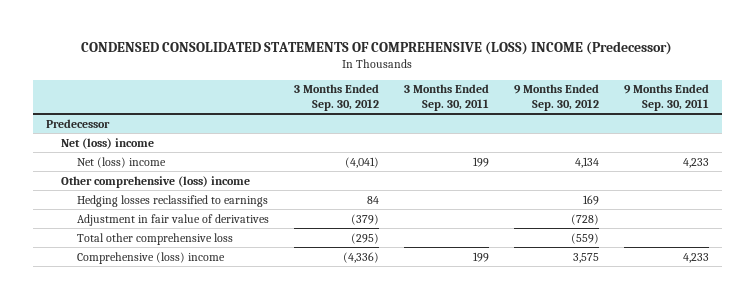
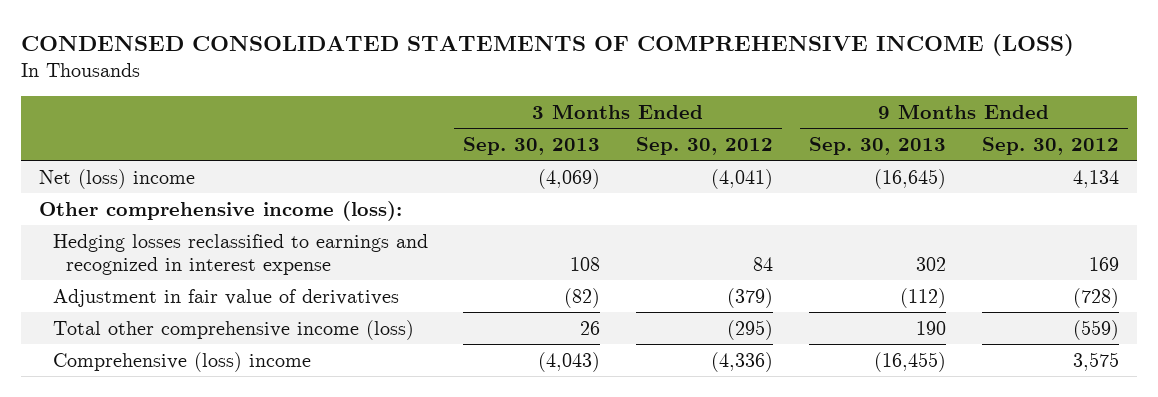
[81,40,673,55] CONDENSED CONSOLIDATED STATEMENTS OF COMPREHENSIVE (LOSS) INCOME (Predecessor) -> [21,34,1075,57] CONDENSED CONSOLIDATED STATEMENTS OF COMPREHENSIVE INCOME (LOSS)
[404,84,490,112] 3 Months Ended Sep. 30, 2011 -> none
[624,84,710,112] 9 Months Ended Sep. 30, 2011 -> none
none -> [463,137,601,156] Sep. 30, 2013
none -> [808,137,946,156] Sep. 30, 2013
[45,118,110,128] Predecessor -> none
[61,137,155,149] Net (loss) income -> none
[61,175,251,188] Other comprehensive (loss) income -> [38,200,402,221] Other comprehensive income (loss):
[77,194,269,207] Hedging losses reclassified to earnings -> [52,233,428,276] Hedging losses reclassified to earnings and recognized in interest expense
[77,232,234,245] Total other comprehensive loss -> [52,319,414,340] Total other comprehensive income (loss)

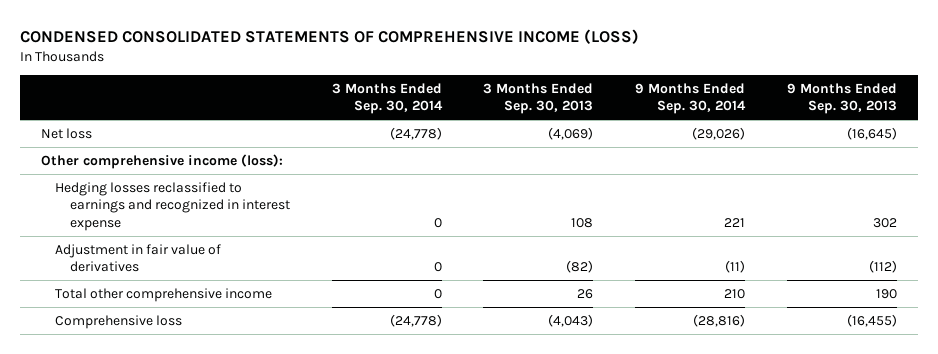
[636,137,774,156] Sep. 30, 2012 -> none
[981,137,1119,156] Sep. 30, 2012 -> none
none -> [331,82,443,115] 3 Months Ended Sep. 30, 2014
none -> [635,82,747,115] 9 Months Ended Sep. 30, 2014
[38,168,195,189] Net (loss) income -> [40,127,92,139] Net loss
[52,319,414,340] Total other comprehensive income (loss) -> [55,287,273,302] Total other comprehensive income
[52,351,311,372] Comprehensive (loss) income -> [55,314,183,329] Comprehensive loss

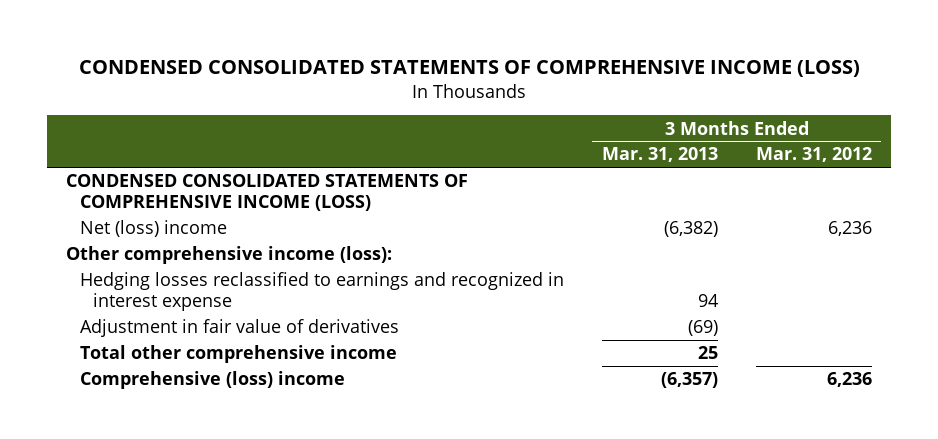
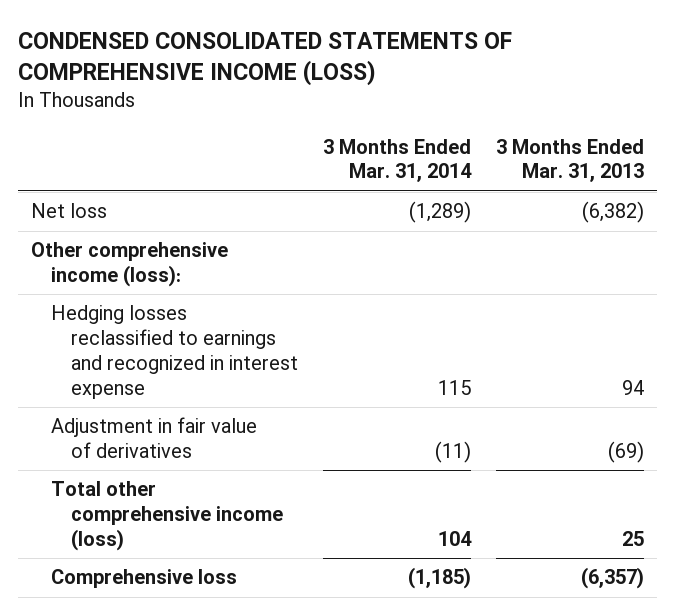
[755,147,872,163] Mar. 31, 2012 -> none
none -> [323,138,473,183] 3 Months Ended Mar. 31, 2014
[66,174,469,212] CONDENSED CONSOLIDATED STATEMENTS OF COMPREHENSIVE INCOME (LOSS) -> none
[79,220,227,238] Net (loss) income -> [30,203,107,219] Net loss
[79,345,397,364] Total other comprehensive income -> [51,481,284,551] Total other comprehensive income (loss)
[79,371,345,390] Comprehensive (loss) income -> [51,569,238,589] Comprehensive loss

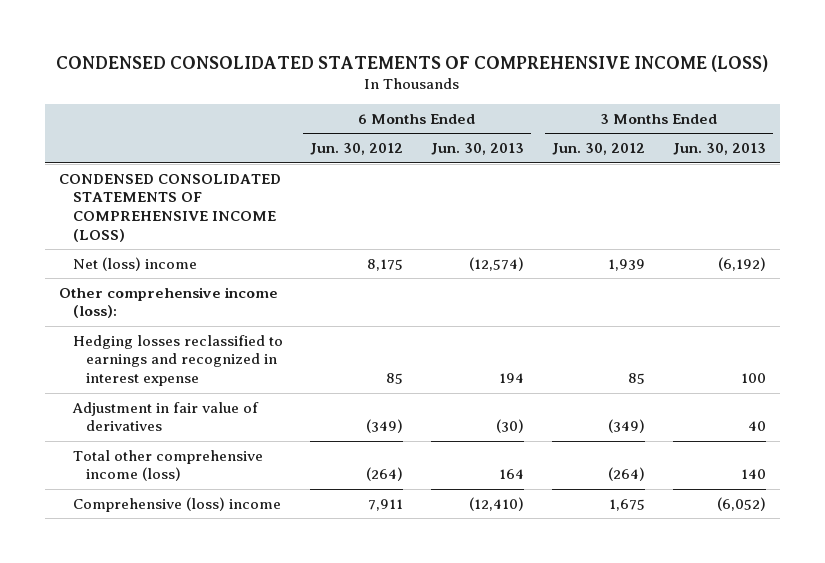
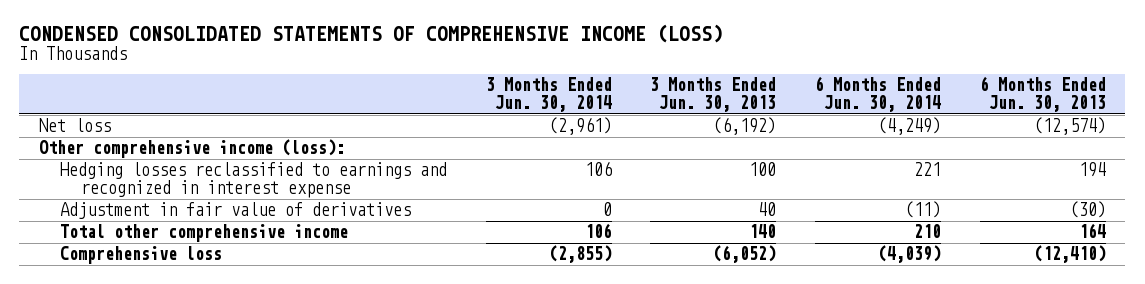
[310,143,404,156] Jun. 30, 2012 -> none
[551,143,645,156] Jun. 30, 2012 -> none
none -> [485,77,612,113] 3 Months Ended Jun. 30, 2014
none -> [815,76,942,113] 6 Months Ended Jun. 30, 2014
[59,173,282,242] CONDENSED CONSOLIDATED STATEMENTS OF COMPREHENSIVE INCOME (LOSS) -> none
[72,256,197,271] Net (loss) income -> [38,118,111,133] Net loss
[72,449,263,482] Total other comprehensive income (loss) -> [59,224,348,243] Total other comprehensive income
[72,496,281,512] Comprehensive (loss) income -> [59,246,222,265] Comprehensive loss

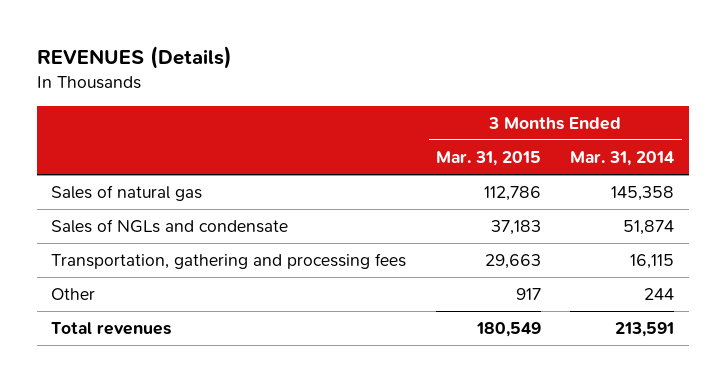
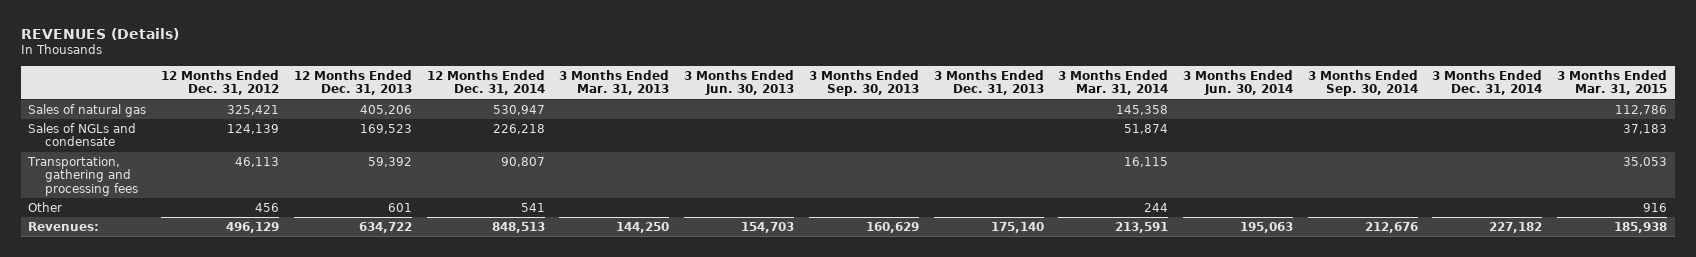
none -> [161,69,280,96] 12 Months Ended Dec. 31, 2012
none -> [293,69,412,96] 12 Months Ended Dec. 31, 2013
none -> [426,69,545,96] 12 Months Ended Dec. 31, 2014
none -> [559,69,670,96] 3 Months Ended Mar. 31, 2013
none -> [684,69,795,96] 3 Months Ended Jun. 30, 2013
none -> [808,69,919,97] 3 Months Ended Sep. 30, 2013
none -> [933,69,1044,96] 3 Months Ended Dec. 31, 2013
none -> [1182,69,1293,96] 3 Months Ended Jun. 30, 2014
none -> [1307,69,1418,97] 3 Months Ended Sep. 30, 2014
none -> [1432,69,1543,96] 3 Months Ended Dec. 31, 2014
[484,254,541,270] 29,663 -> [1623,156,1668,167] 35,053
[515,288,541,301] 917 -> [1643,202,1668,212] 916
[51,322,172,336] Total revenues -> [28,221,100,231] Revenues:
[475,322,541,338] 180,549 -> [1614,221,1668,233] 185,938

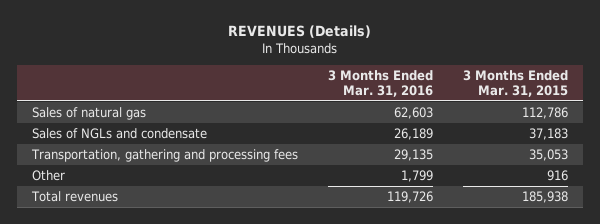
[161,69,280,96] 12 Months Ended Dec. 31, 2012 -> none
[293,69,412,96] 12 Months Ended Dec. 31, 2013 -> none
[426,69,545,96] 12 Months Ended Dec. 31, 2014 -> none
[559,69,670,96] 3 Months Ended Mar. 31, 2013 -> none
[684,69,795,96] 3 Months Ended Jun. 30, 2013 -> none
[808,69,919,97] 3 Months Ended Sep. 30, 2013 -> none
[933,69,1044,96] 3 Months Ended Dec. 31, 2013 -> none
[1058,69,1169,96] 3 Months Ended Mar. 31, 2014 -> none
[1182,69,1293,96] 3 Months Ended Jun. 30, 2014 -> none
[1307,69,1418,97] 3 Months Ended Sep. 30, 2014 -> none
[1432,69,1543,96] 3 Months Ended Dec. 31, 2014 -> none
none -> [328,70,434,97] 3 Months Ended Mar. 31, 2016
[28,221,100,231] Revenues: -> [30,191,118,203] Total revenues

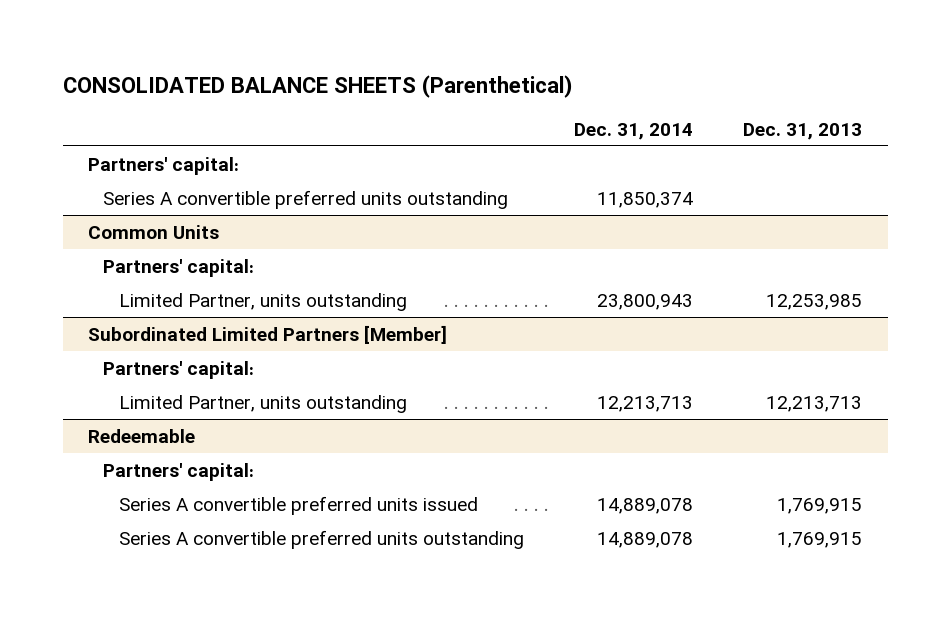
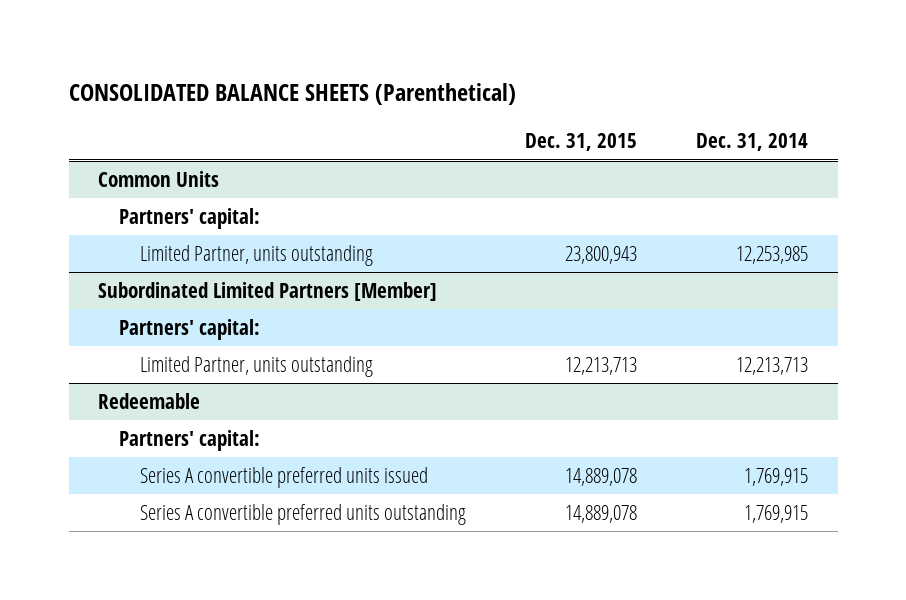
[743,122,863,140] Dec. 31, 2013 -> none
none -> [525,133,638,152] Dec. 31, 2015
[88,156,240,175] Partners' capital: -> none
[103,189,509,209] Series A convertible preferred units outstanding -> none
[597,293,694,310] 23,800,943 -> [736,246,809,265] 12,253,985
[597,497,694,514] 14,889,078 -> [744,468,809,487] 1,769,915
[597,531,694,548] 14,889,078 -> [744,505,809,524] 1,769,915

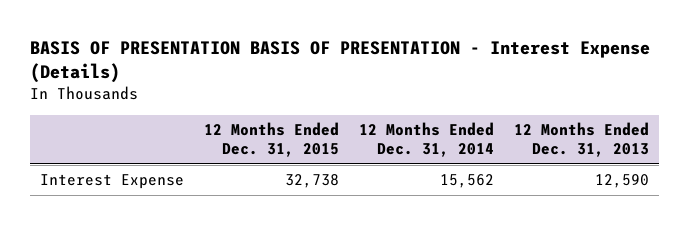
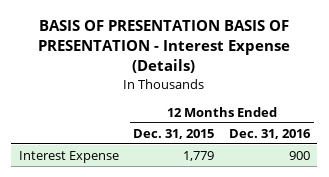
[359,121,495,158] 12 Months Ended Dec. 31, 2014 -> none
[514,121,650,158] 12 Months Ended Dec. 31, 2013 -> none
none -> [229,128,312,139] Dec. 31, 2016
[284,174,339,189] 32,738 -> [183,151,215,162] 1,779

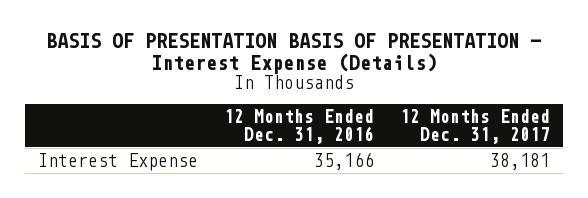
[133,128,215,139] Dec. 31, 2015 -> none
none -> [399,109,550,144] 12 Months Ended Dec. 31, 2017
[289,151,311,161] 900 -> [313,152,374,171] 35,166

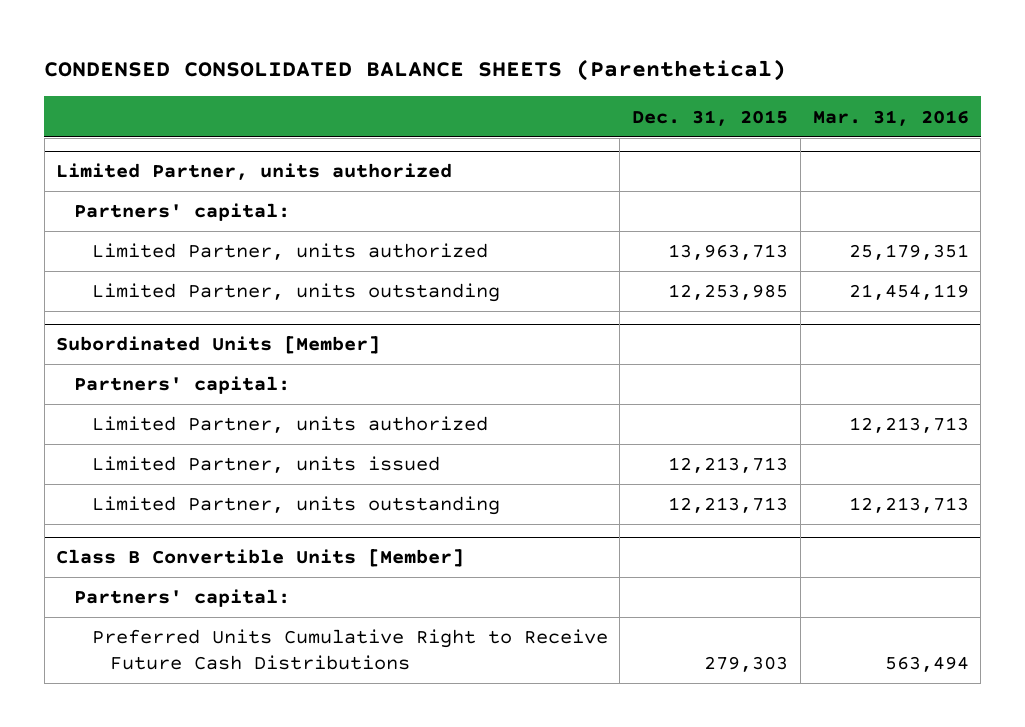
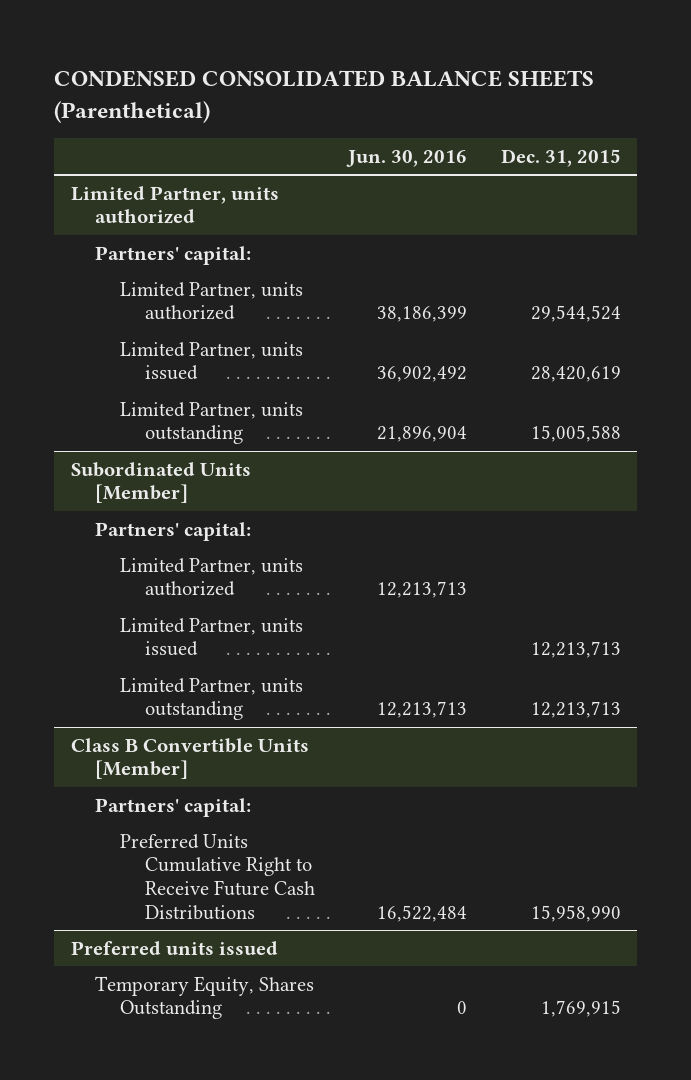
[812,109,969,126] Mar. 31, 2016 -> none
none -> [346,149,468,167] Jun. 30, 2016
[668,244,789,261] 13,963,713 -> [530,305,621,323] 29,544,524
none -> [119,341,303,381] Limited Partner, units issued
[668,284,789,301] 12,253,985 -> [530,425,621,443] 15,005,588
[704,656,789,673] 279,303 -> [530,904,621,922] 15,958,990
none -> [70,940,278,955] Preferred units issued
none -> [95,975,315,1020] Temporary Equity, Shares Outstanding

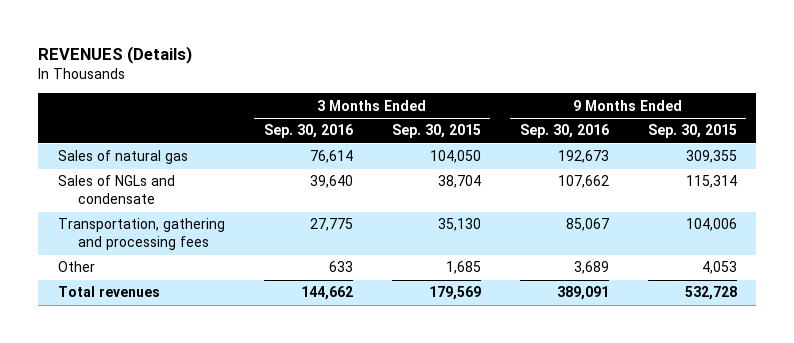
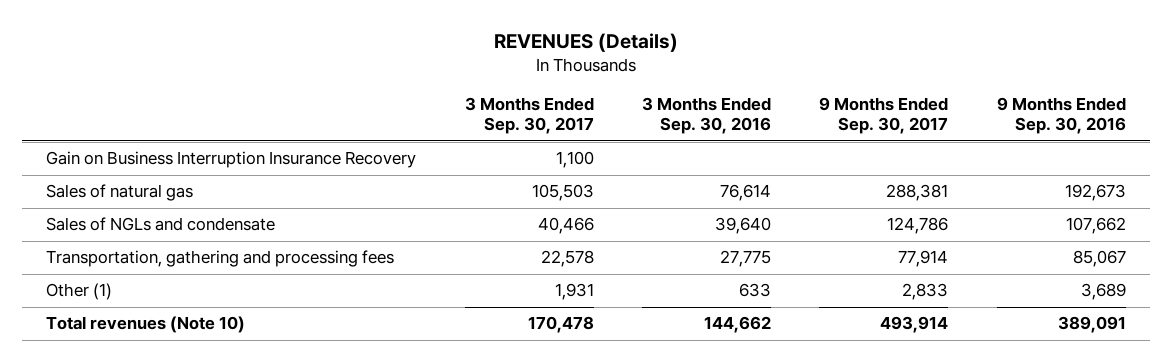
[391,124,481,139] Sep. 30, 2015 -> none
[647,124,737,139] Sep. 30, 2015 -> none
none -> [464,97,594,135] 3 Months Ended Sep. 30, 2017
none -> [819,97,949,135] 9 Months Ended Sep. 30, 2017
none -> [46,151,417,169] Gain on Business Interruption Insurance Recovery
[57,261,95,273] Other -> [46,283,113,301] Other (1)
[57,286,160,298] Total revenues -> [46,316,246,334] Total revenues (Note 10)

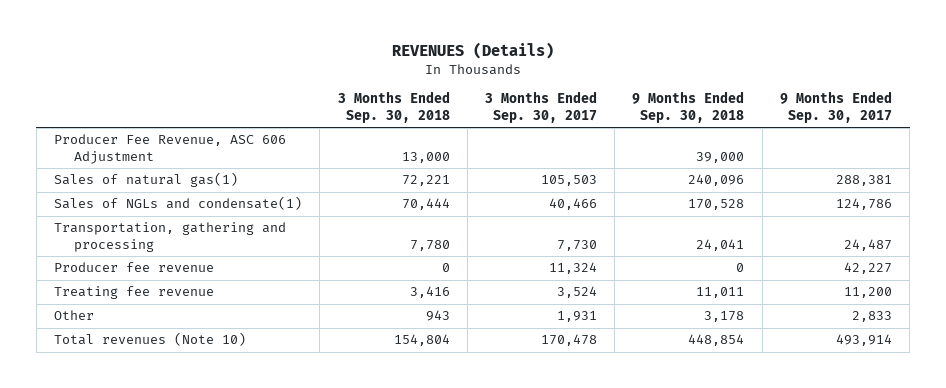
[641,97,771,135] 3 Months Ended Sep. 30, 2016 -> none
[996,97,1126,135] 9 Months Ended Sep. 30, 2016 -> none
none -> [337,90,450,123] 3 Months Ended Sep. 30, 2018
none -> [632,90,745,123] 9 Months Ended Sep. 30, 2018
[46,151,417,169] Gain on Business Interruption Insurance Recovery -> none
none -> [54,134,287,165] Producer Fee Revenue, ASC 606 Adjustment
[46,184,194,202] Sales of natural gas -> [54,172,239,188] Sales of natural gas(1)
[46,217,276,232] Sales of NGLs and condensate -> [54,196,303,211] Sales of NGLs and condensate(1)
[46,250,395,268] Transportation, gathering and processing fees -> [54,222,287,253] Transportation, gathering and processing
[540,250,594,268] 22,578 -> [556,240,597,252] 7,730
[898,250,949,268] 77,914 -> [843,239,892,252] 24,487
none -> [54,262,215,273] Producer fee revenue
none -> [54,286,215,300] Treating fee revenue
[46,283,113,301] Other (1) -> [54,310,95,321] Other

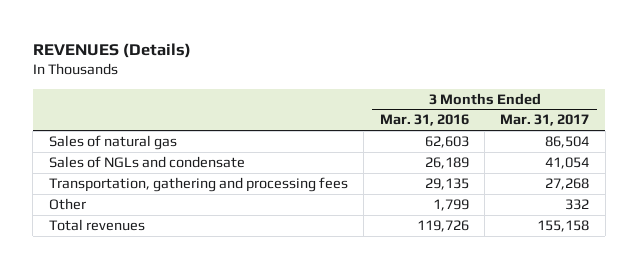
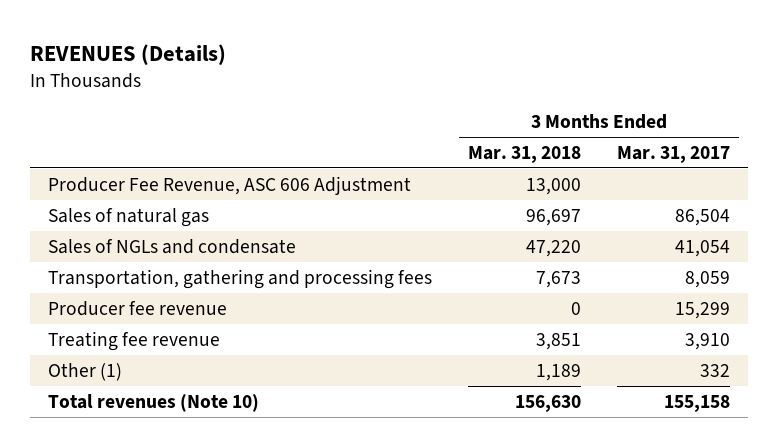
[379,114,469,127] Mar. 31, 2016 -> none
none -> [467,146,581,164] Mar. 31, 2018
none -> [47,175,411,195] Producer Fee Revenue, ASC 606 Adjustment
[545,178,590,191] 27,268 -> [684,270,730,288] 8,059
none -> [47,300,227,316] Producer fee revenue
none -> [47,330,220,351] Treating fee revenue
[48,198,86,211] Other -> [47,362,122,381] Other (1)
[48,219,145,232] Total revenues -> [47,393,259,412] Total revenues (Note 10)

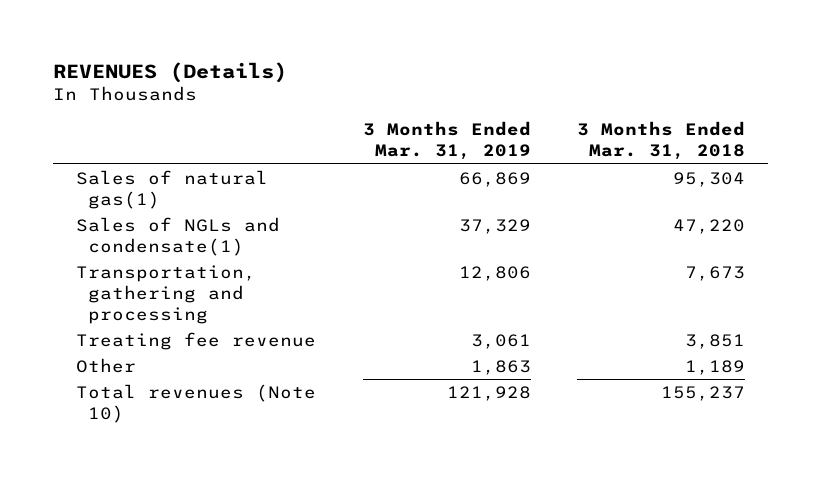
[616,146,730,164] Mar. 31, 2017 -> none
none -> [362,121,531,161] 3 Months Ended Mar. 31, 2019
[47,175,411,195] Producer Fee Revenue, ASC 606 Adjustment -> none
[47,300,227,316] Producer fee revenue -> none
[47,207,209,227] Sales of natural gas -> [75,169,268,209] Sales of natural gas(1)
[525,208,581,226] 96,697 -> [673,171,746,187] 95,304
[47,238,296,254] Sales of NGLs and condensate -> [75,216,280,256] Sales of NGLs and condensate(1)
[47,268,432,289] Transportation, gathering and processing fees -> [75,264,256,324] Transportation, gathering and processing
[47,362,122,381] Other (1) -> [75,357,136,373] Other
[514,394,581,412] 156,630 -> [661,385,746,401] 155,237

